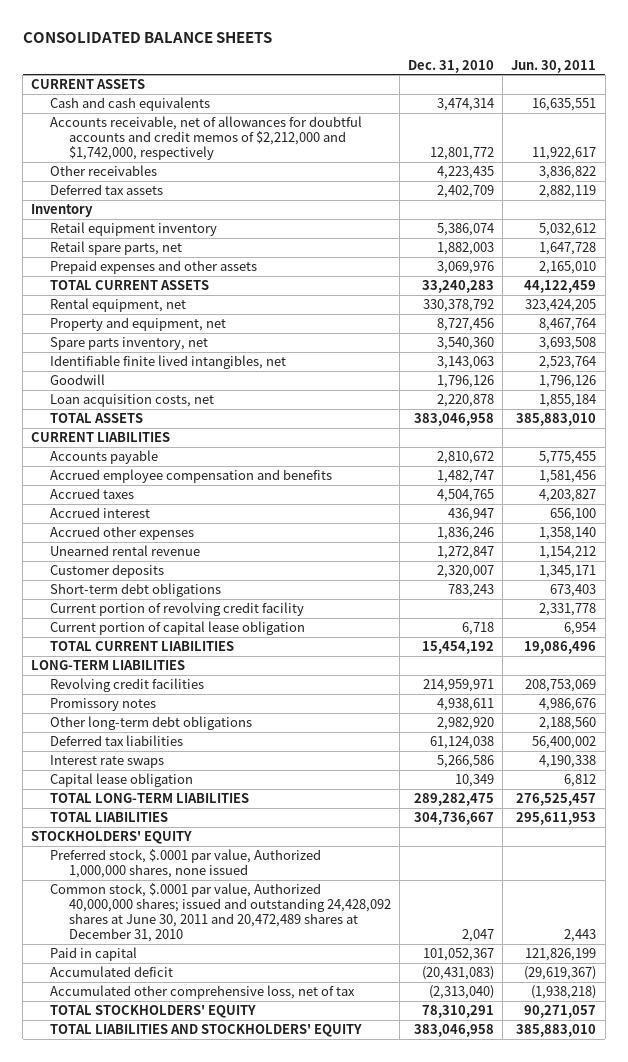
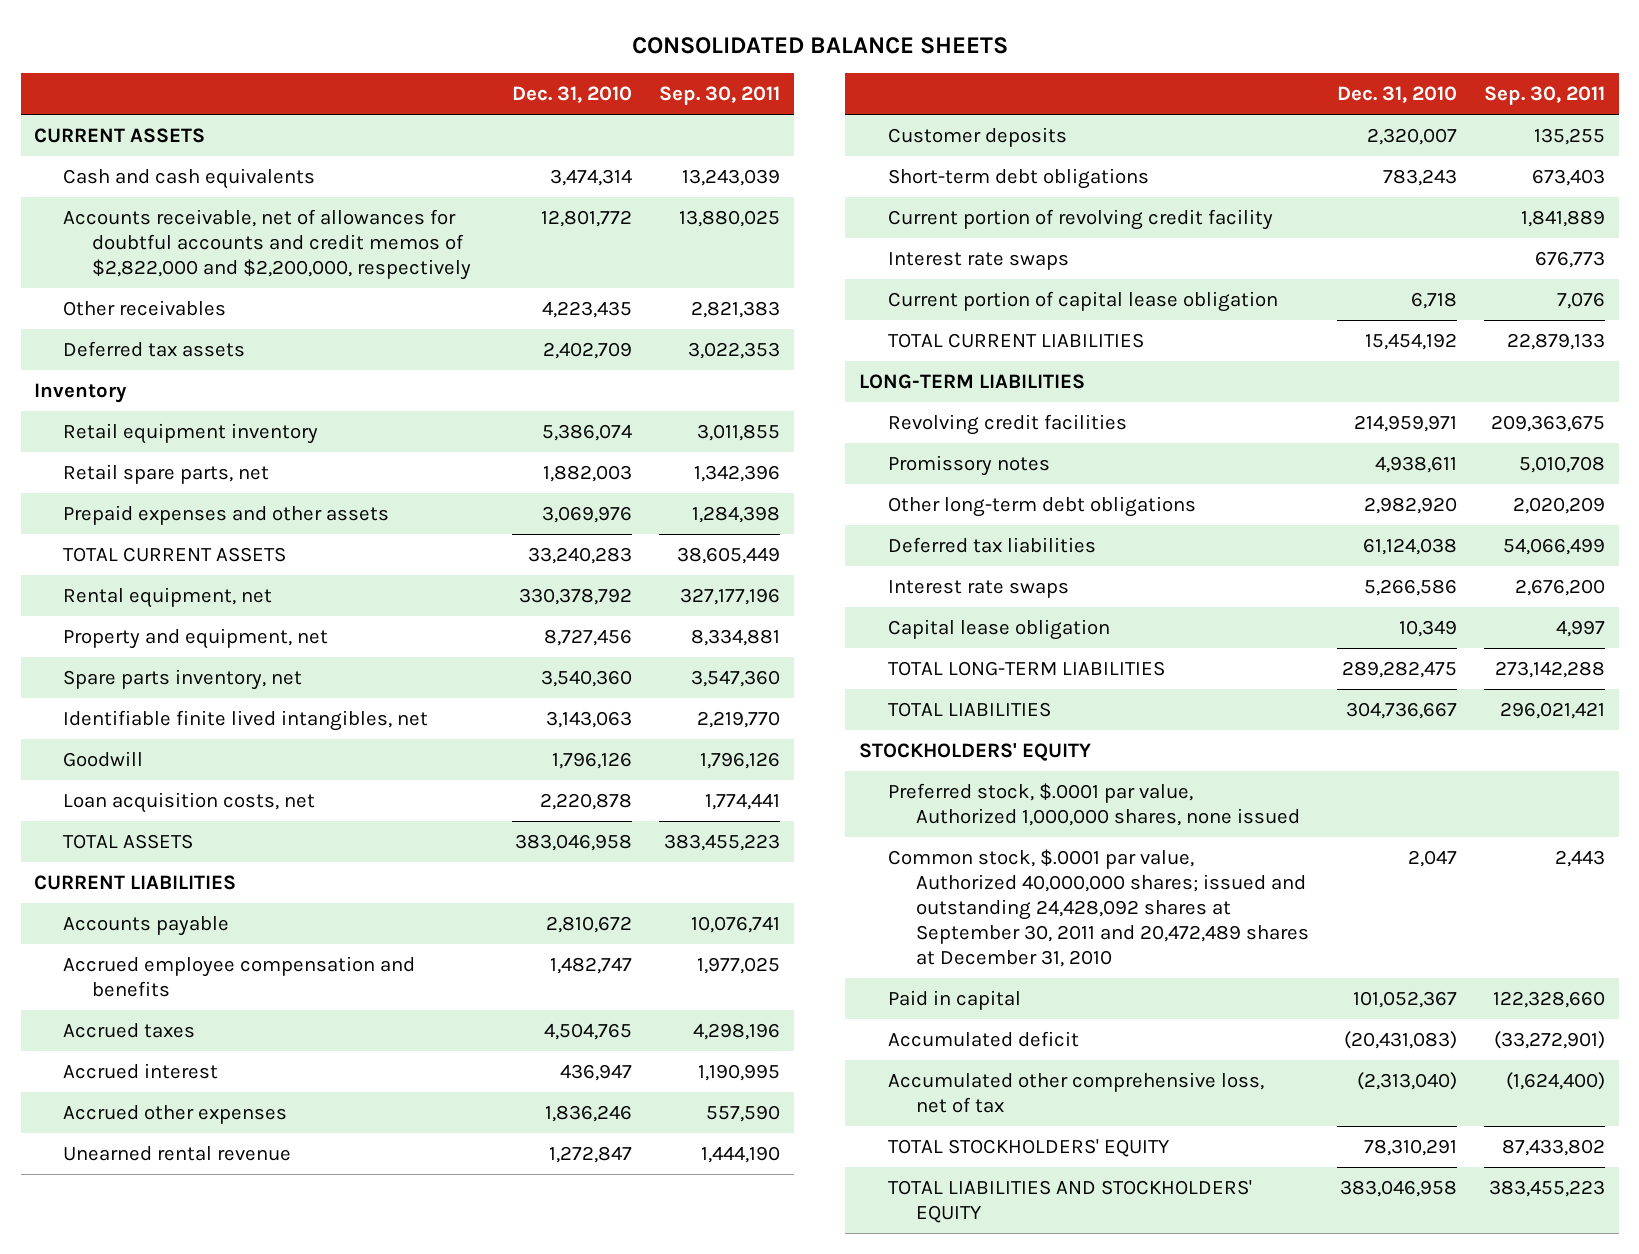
[511,59,597,73] Jun. 30, 2011 -> none
none -> [659,86,781,106] Sep. 30, 2011
[50,116,363,161] Accounts receivable, net of allowances for doubtful accounts and credit memos of $2,212,000 and $1,742,000, respectively -> [62,208,471,280] Accounts receivable, net of allowances for doubtful accounts and credit memos of $2,822,000 and $2,200,000, respectively
none -> [887,251,1069,270] Interest rate swaps
[50,883,391,943] Common stock, $.0001 par value, Authorized 40,000,000 shares; issued and outstanding 24,428,092 shares at June 30, 2011 and 20,472,489 shares at December 31, 2010 -> [887,848,1310,967] Common stock, $.0001 par value, Authorized 40,000,000 shares; issued and outstanding 24,428,092 shares at September 30, 2011 and 20,472,489 shares at December 31, 2010

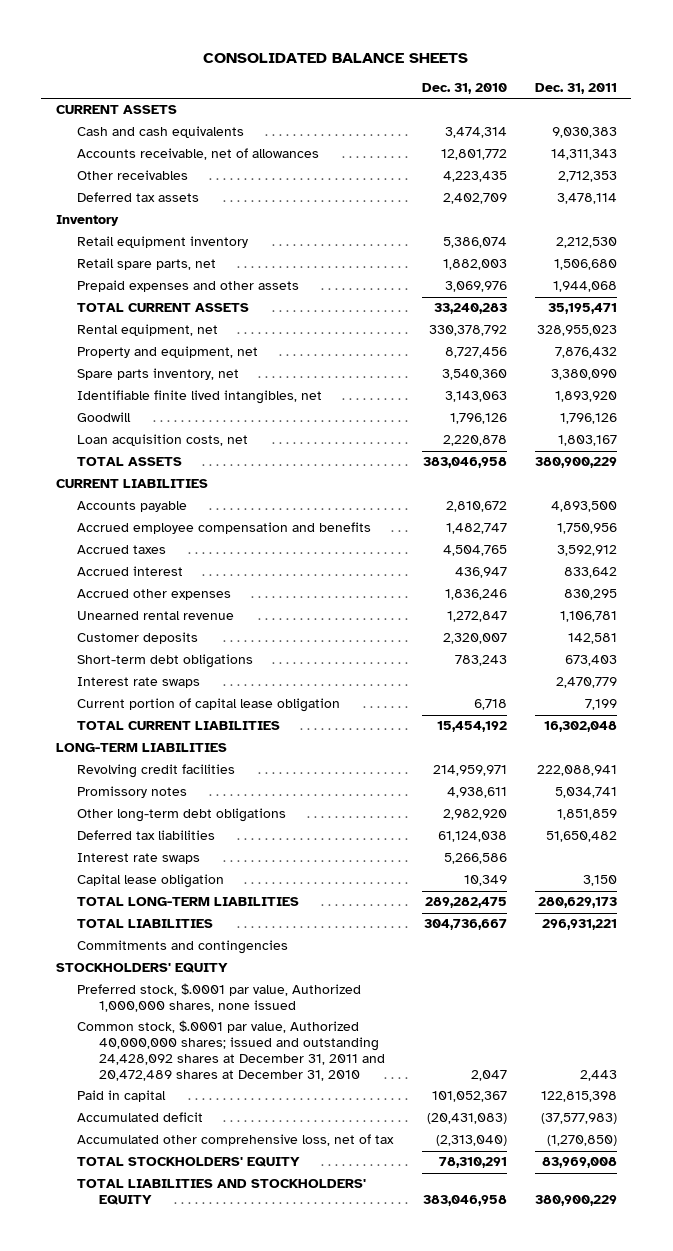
[659,86,781,106] Sep. 30, 2011 -> none
none -> [535,82,618,94] Dec. 31, 2011
[62,208,471,280] Accounts receivable, net of allowances for doubtful accounts and credit memos of $2,822,000 and $2,200,000, respectively -> [77,148,320,161] Accounts receivable, net of allowances
[887,208,1273,230] Current portion of revolving credit facility -> none
none -> [77,940,289,955] Commitments and contingencies
[887,848,1310,967] Common stock, $.0001 par value, Authorized 40,000,000 shares; issued and outstanding 24,428,092 shares at September 30, 2011 and 20,472,489 shares at December 31, 2010 -> [77,1020,386,1081] Common stock, $.0001 par value, Authorized 40,000,000 shares; issued and outstanding 24,428,092 shares at December 31, 2011 and 20,472,489 shares at December 31, 2010

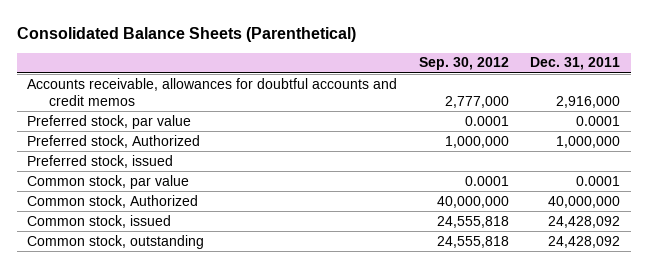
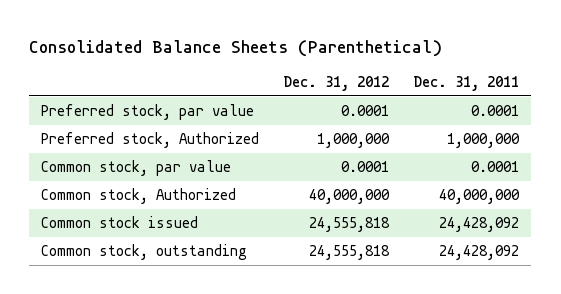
[418,57,509,71] Sep. 30, 2012 -> none
none -> [283,76,390,92] Dec. 31, 2012
[27,77,398,106] Accounts receivable, allowances for doubtful accounts and credit memos -> none
[27,154,174,168] Preferred stock, issued -> none
[27,214,172,228] Common stock, issued -> [41,216,199,229] Common stock issued

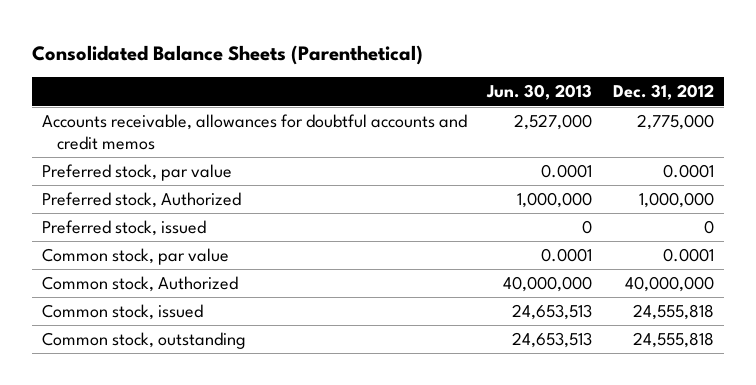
[413,76,520,92] Dec. 31, 2011 -> none
none -> [486,84,593,101] Jun. 30, 2013
none -> [42,114,468,150] Accounts receivable, allowances for doubtful accounts and credit memos
none -> [42,220,207,237] Preferred stock, issued
[41,216,199,229] Common stock issued -> [42,304,204,321] Common stock, issued

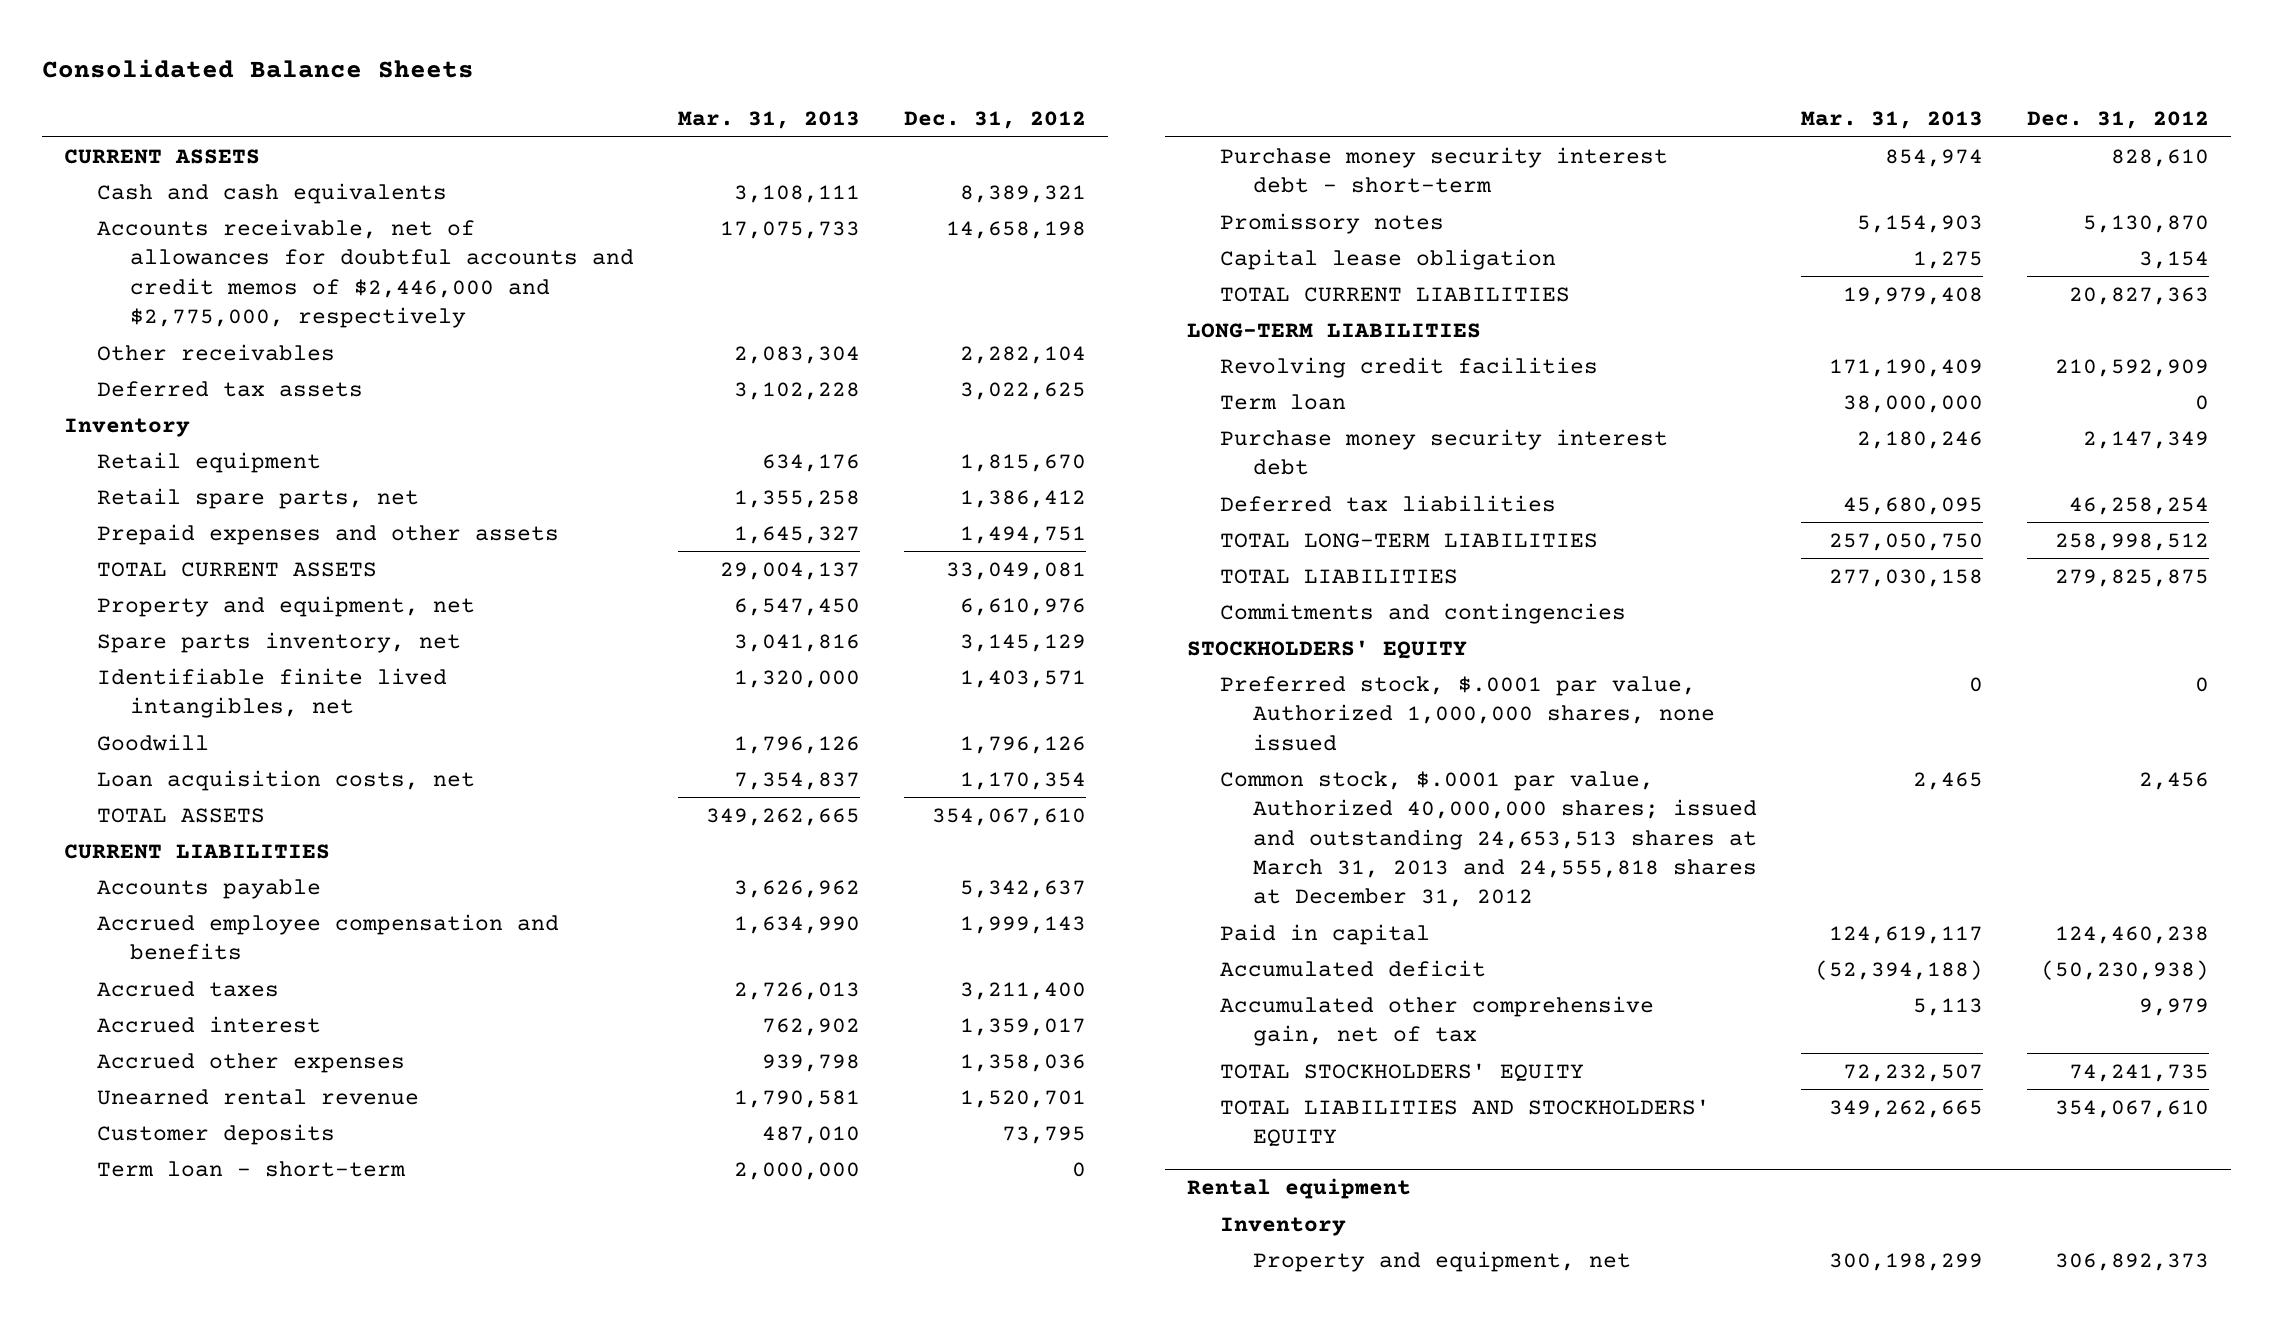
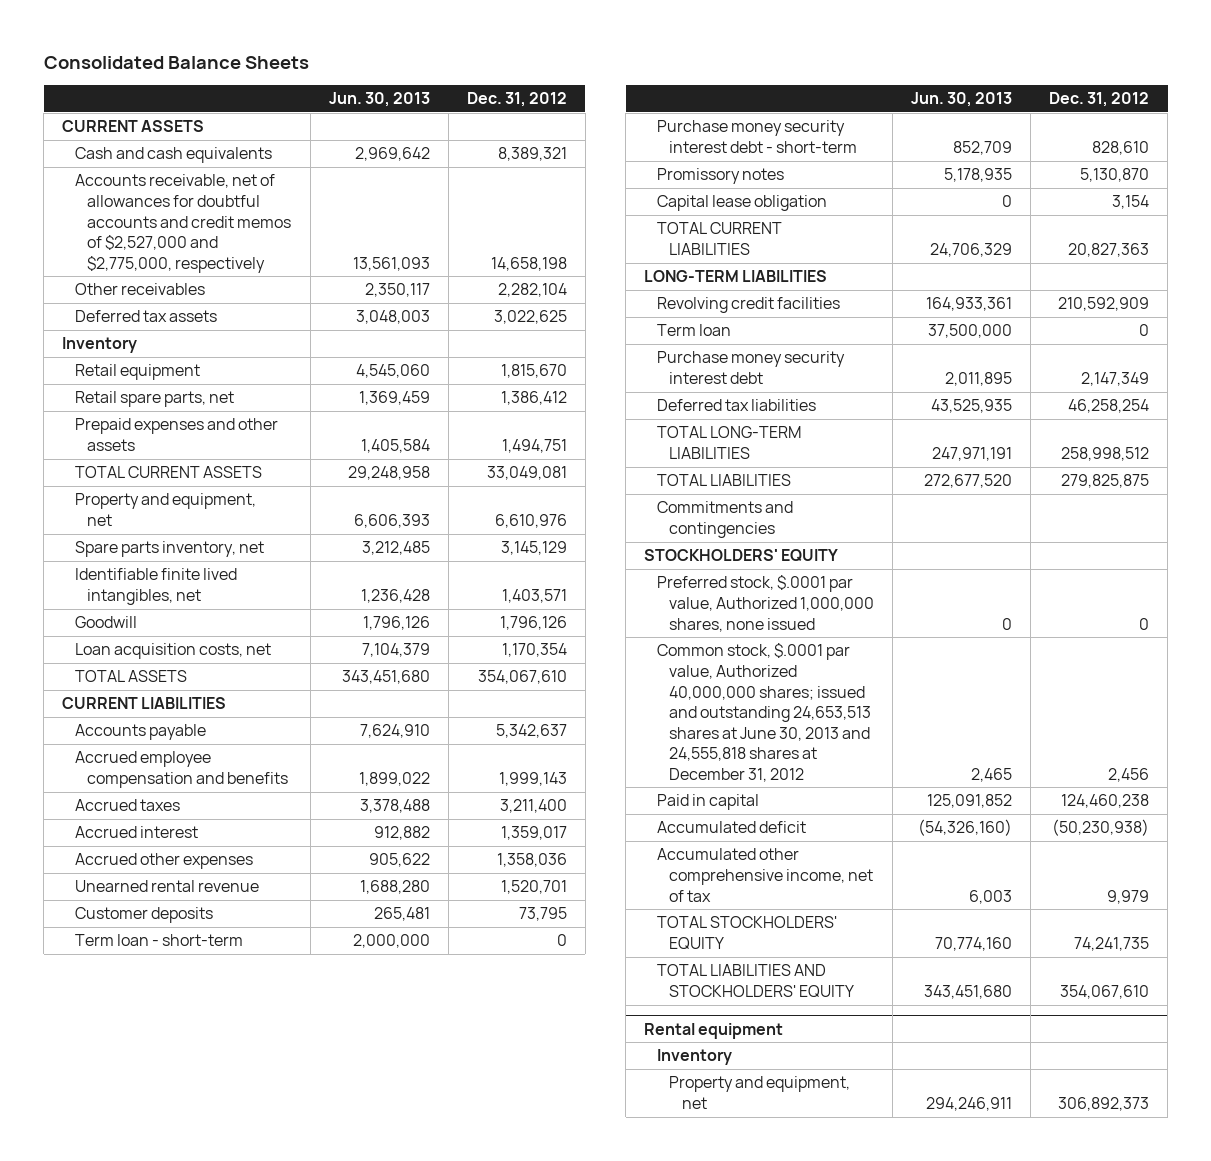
[678,111,861,130] Mar. 31, 2013 -> none
none -> [329,92,431,108] Jun. 30, 2013
[97,218,635,329] Accounts receivable, net of allowances for doubtful accounts and credit memos of $2,446,000 and $2,775,000, respectively -> [74,174,292,273] Accounts receivable, net of allowances for doubtful accounts and credit memos of $2,527,000 and $2,775,000, respectively
[1219,770,1757,908] Common stock, $.0001 par value, Authorized 40,000,000 shares; issued and outstanding 24,653,513 shares at March 31, 2013 and 24,555,818 shares at December 31, 2012 -> [656,643,872,782] Common stock, $.0001 par value, Authorized 40,000,000 shares; issued and outstanding 24,653,513 shares at June 30, 2013 and 24,555,818 shares at December 31, 2012
[1219,995,1654,1047] Accumulated other comprehensive gain, net of tax -> [656,848,874,902] Accumulated other comprehensive income, net of tax

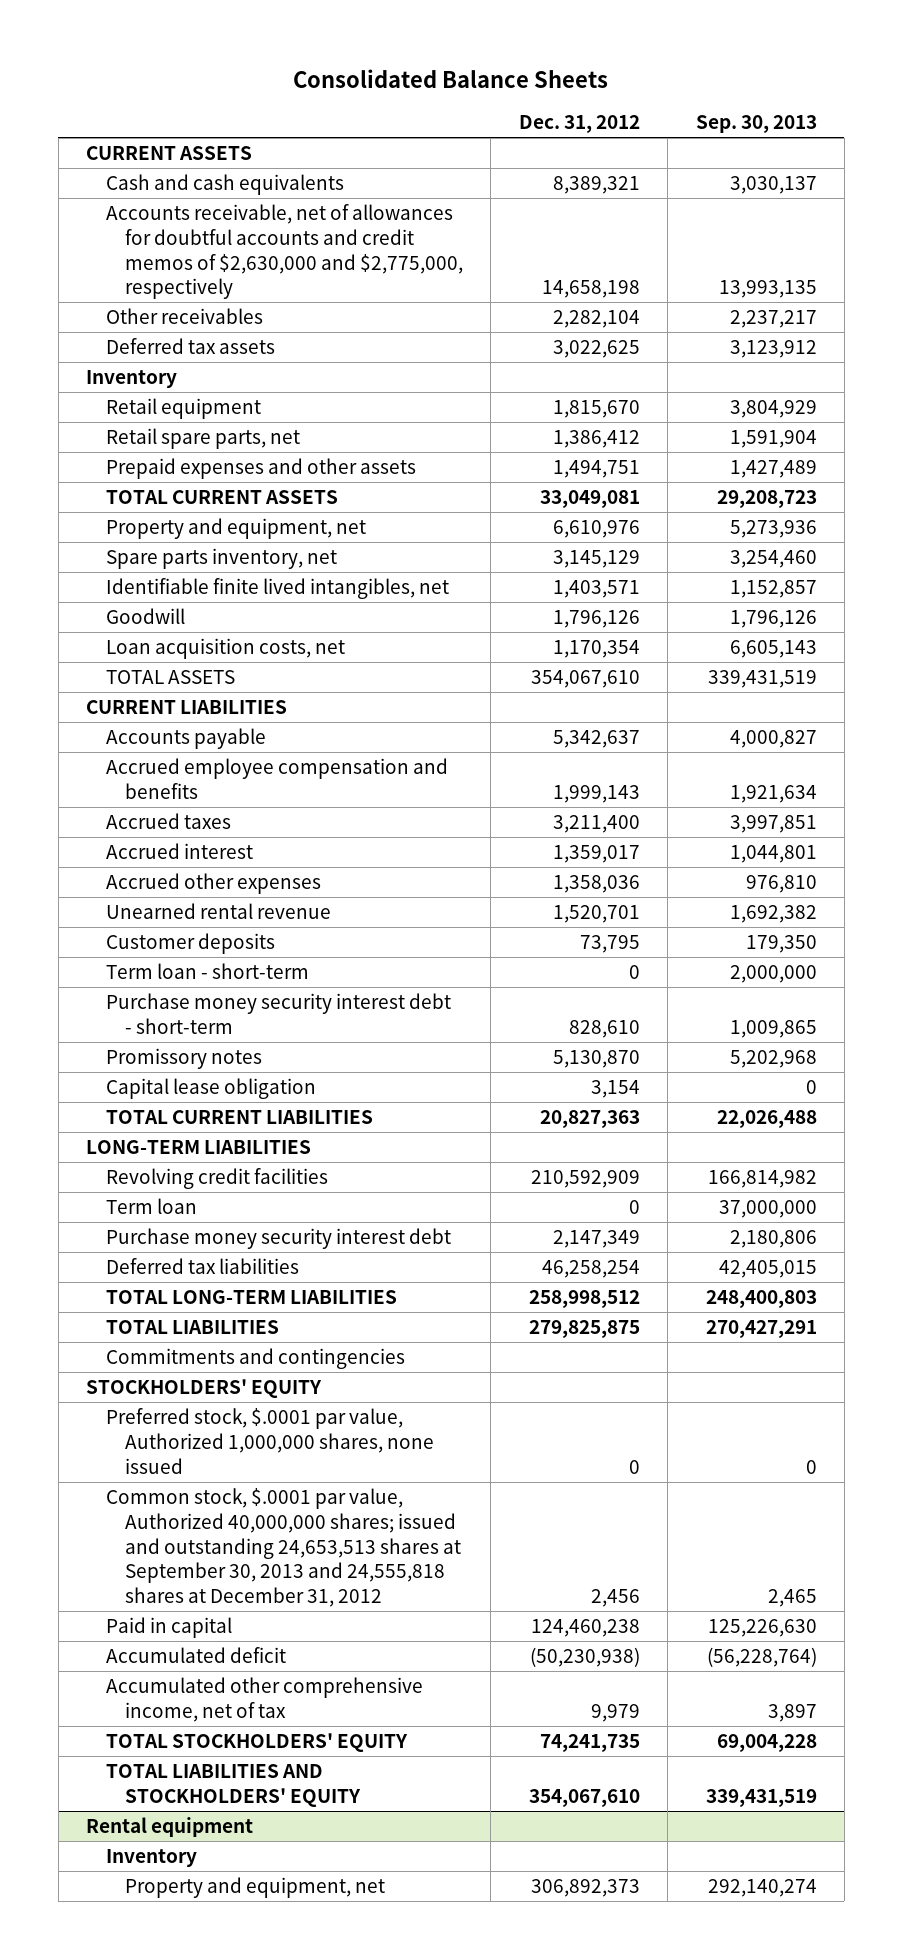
[329,92,431,108] Jun. 30, 2013 -> none
none -> [695,115,817,134] Sep. 30, 2013
[74,174,292,273] Accounts receivable, net of allowances for doubtful accounts and credit memos of $2,527,000 and $2,775,000, respectively -> [105,204,463,300] Accounts receivable, net of allowances for doubtful accounts and credit memos of $2,630,000 and $2,775,000, respectively
[656,643,872,782] Common stock, $.0001 par value, Authorized 40,000,000 shares; issued and outstanding 24,653,513 shares at June 30, 2013 and 24,555,818 shares at December 31, 2012 -> [105,1488,461,1608] Common stock, $.0001 par value, Authorized 40,000,000 shares; issued and outstanding 24,653,513 shares at September 30, 2013 and 24,555,818 shares at December 31, 2012

